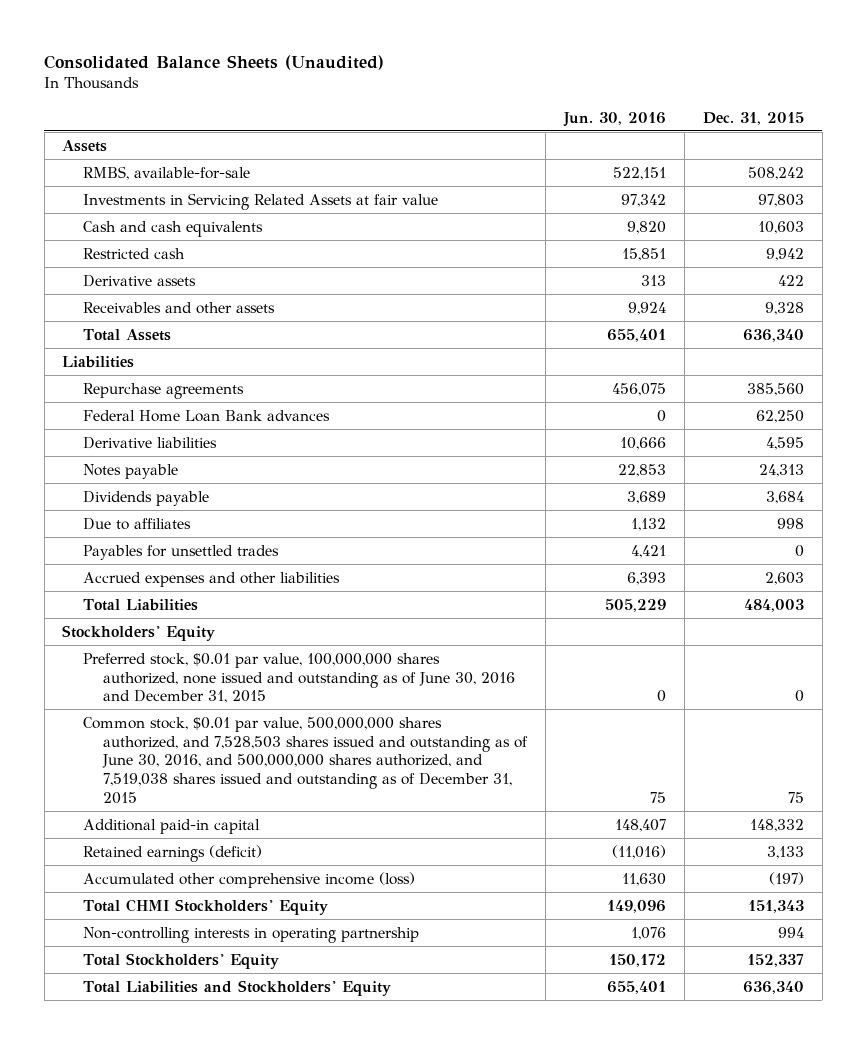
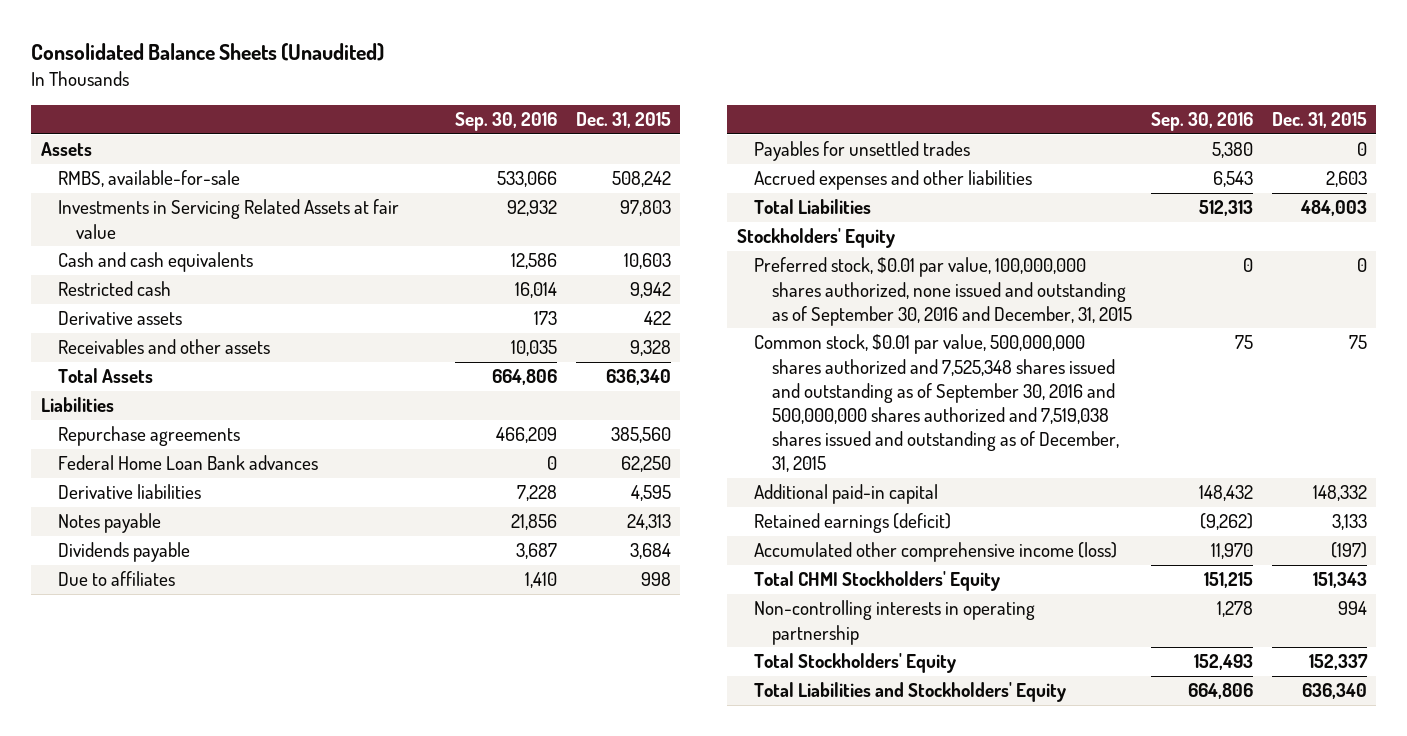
[562,111,666,127] Jun. 30, 2016 -> none
none -> [454,112,557,132] Sep. 30, 2016
[82,652,516,704] Preferred stock, $0.01 par value, 100,000,000 shares authorized, none issued and outstanding as of June 30, 2016 and December 31, 2015 -> [754,257,1132,326] Preferred stock, $0.01 par value, 100,000,000 shares authorized, none issued and outstanding as of September 30, 2016 and December, 31, 2015
[82,716,529,804] Common stock, $0.01 par value, 500,000,000 shares authorized, and 7,528,503 shares issued and outstanding as of June 30, 2016, and 500,000,000 shares authorized, and 7,519,038 shares issued and outstanding as of December 31, 2015 -> [754,334,1119,472] Common stock, $0.01 par value, 500,000,000 shares authorized and 7,525,348 shares issued and outstanding as of September 30, 2016 and 500,000,000 shares authorized and 7,519,038 shares issued and outstanding as of December, 31, 2015

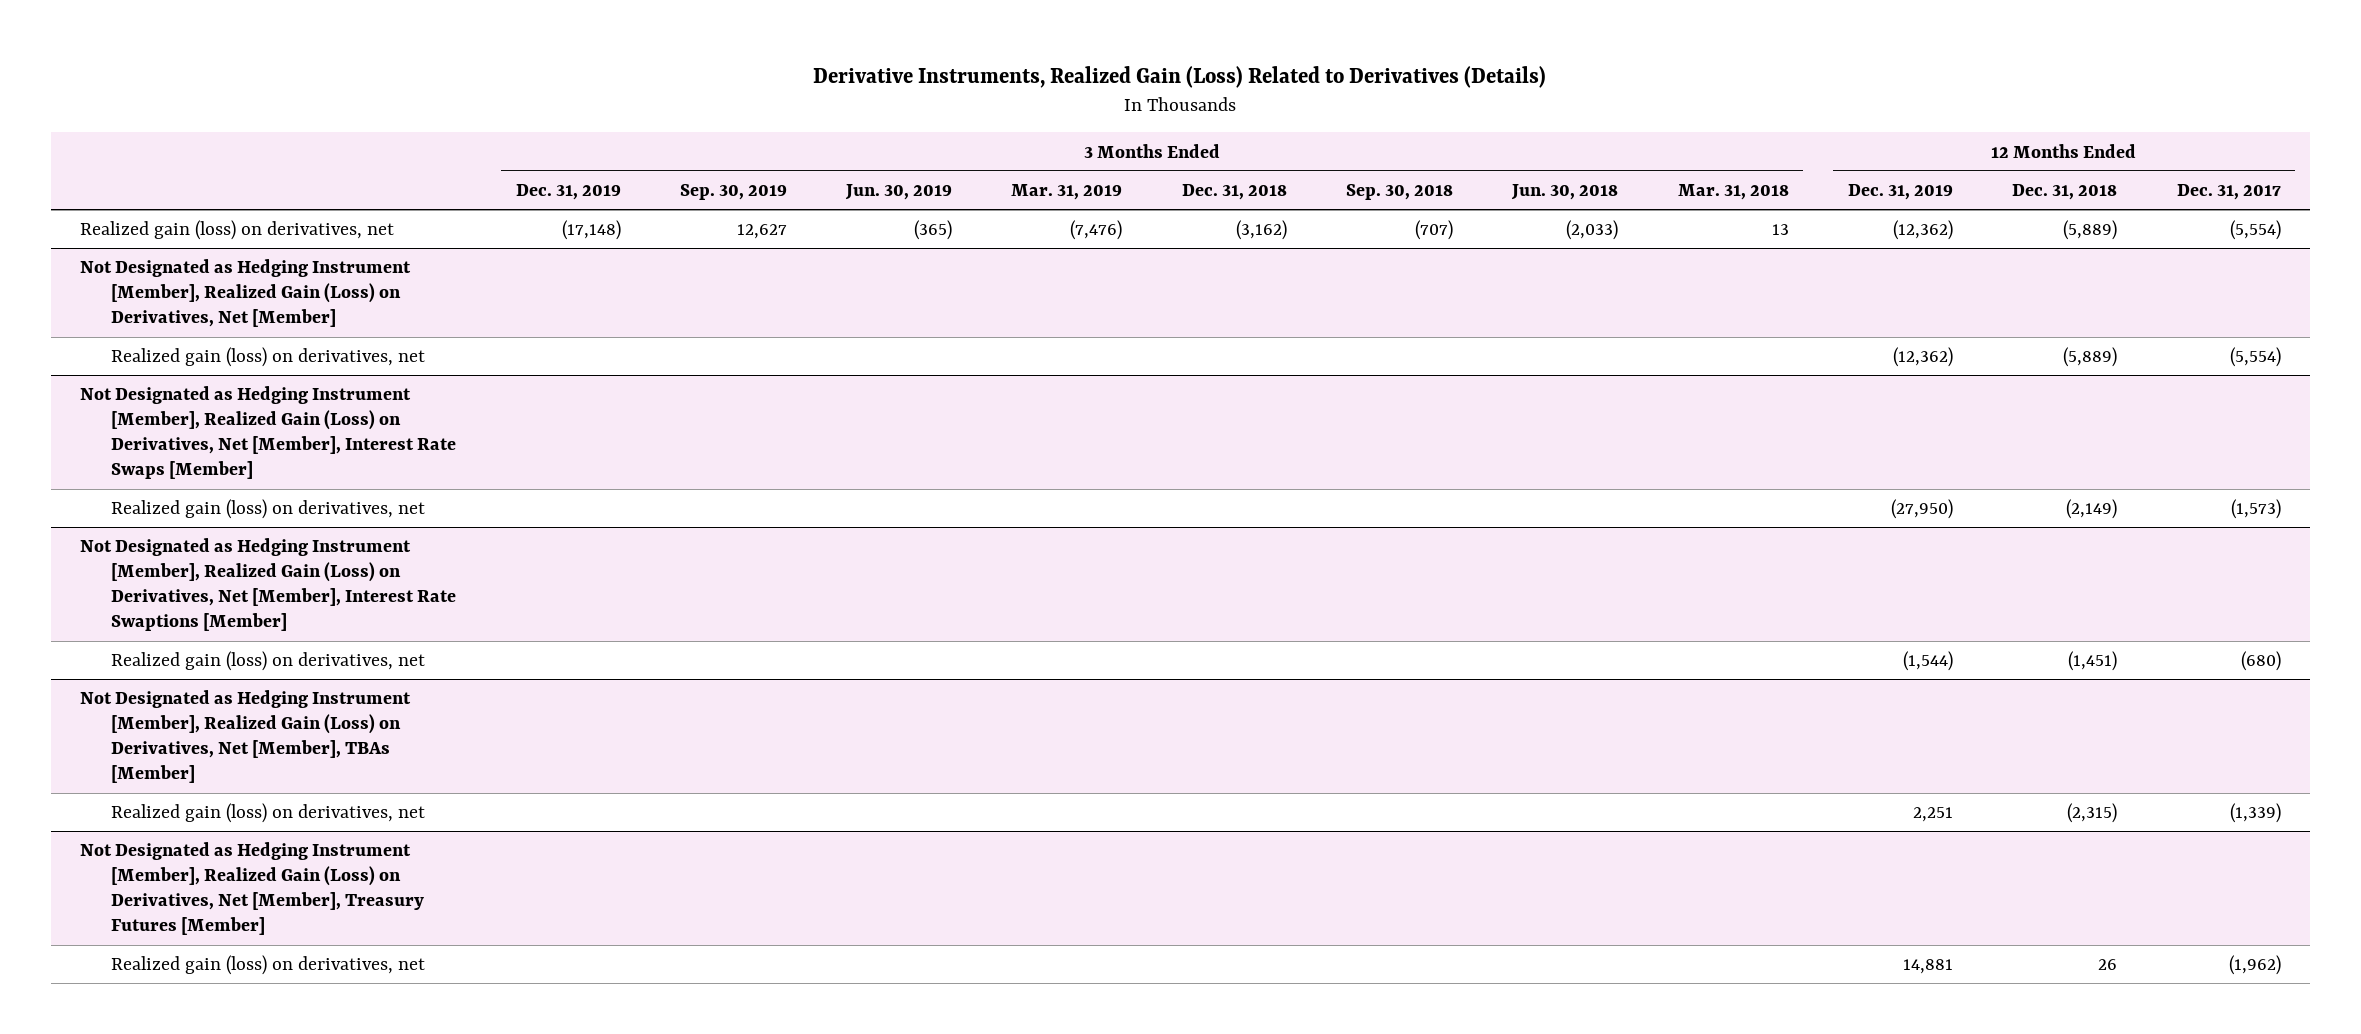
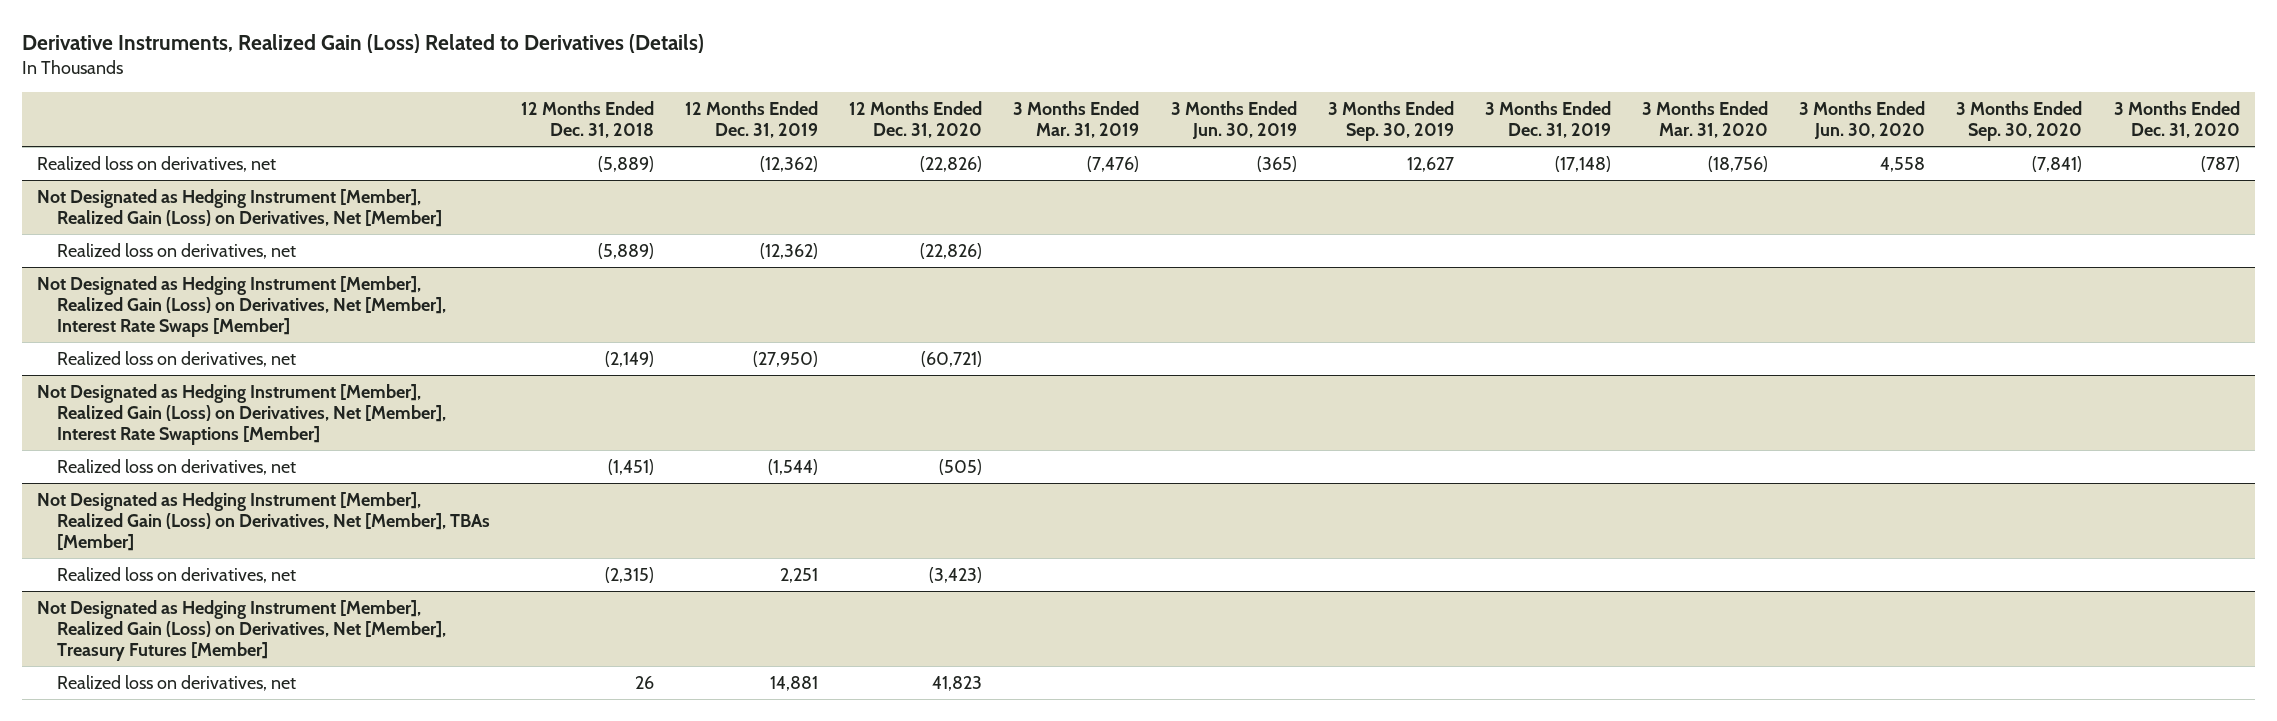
[1181,184,1287,201] Dec. 31, 2018 -> none
[1346,184,1454,201] Sep. 30, 2018 -> none
[1511,184,1619,201] Jun. 30, 2018 -> none
[1677,184,1789,201] Mar. 31, 2018 -> none
[2176,184,2281,201] Dec. 31, 2017 -> none
none -> [849,101,983,139] 12 Months Ended Dec. 31, 2020
none -> [1642,101,1769,139] 3 Months Ended Mar. 31, 2020
none -> [1799,101,1926,140] 3 Months Ended Jun. 30, 2020
none -> [1956,101,2083,142] 3 Months Ended Sep. 30, 2020
none -> [2113,101,2240,139] 3 Months Ended Dec. 31, 2020
[80,220,395,241] Realized gain (loss) on derivatives, net -> [37,155,277,172] Realized loss on derivatives, net
[111,347,426,368] Realized gain (loss) on derivatives, net -> [56,242,296,259] Realized loss on derivatives, net
[111,499,426,520] Realized gain (loss) on derivatives, net -> [56,350,296,367] Realized loss on derivatives, net
[111,651,426,672] Realized gain (loss) on derivatives, net -> [56,458,296,475] Realized loss on derivatives, net
[111,803,426,824] Realized gain (loss) on derivatives, net -> [56,566,296,583] Realized loss on derivatives, net
[111,955,426,976] Realized gain (loss) on derivatives, net -> [56,674,296,691] Realized loss on derivatives, net

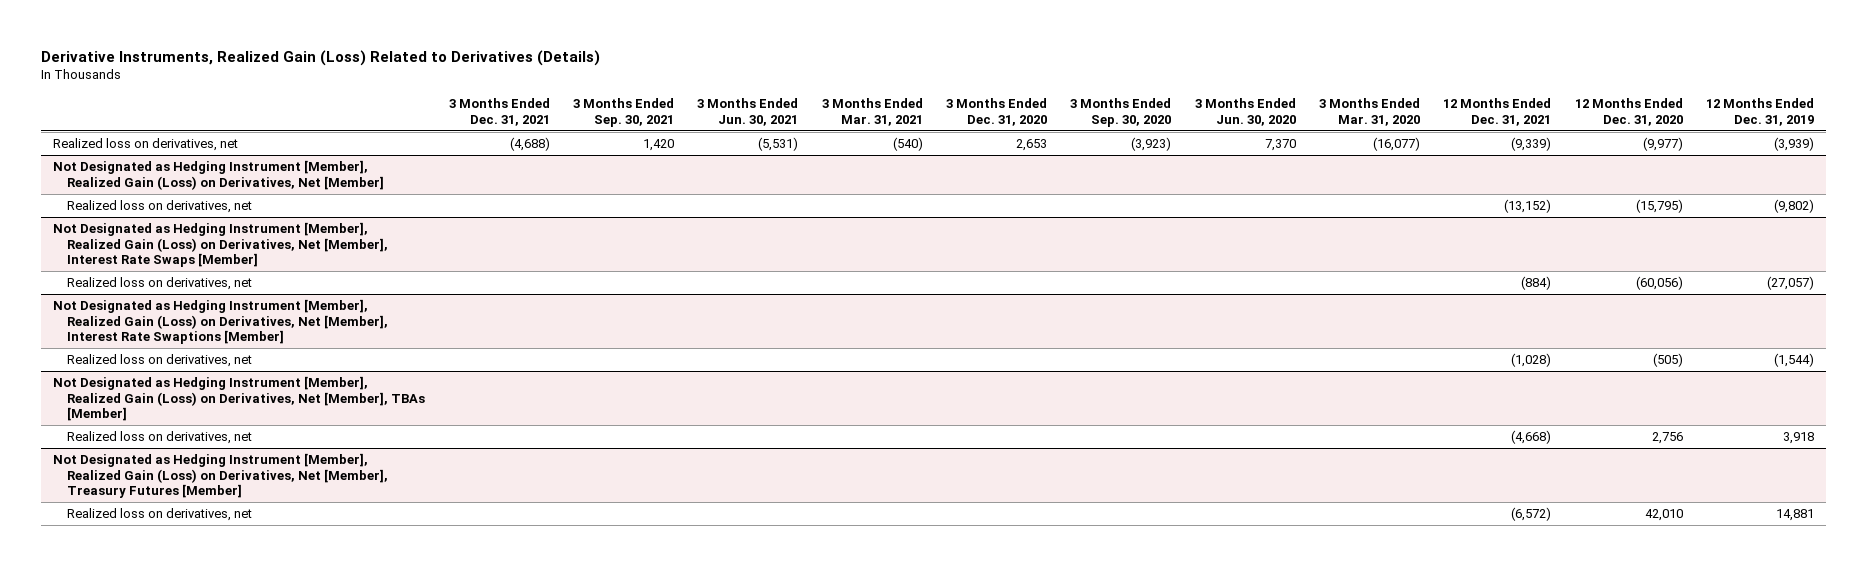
[520,101,654,139] 12 Months Ended Dec. 31, 2018 -> none
[1013,101,1140,139] 3 Months Ended Mar. 31, 2019 -> none
[1170,101,1297,140] 3 Months Ended Jun. 30, 2019 -> none
[1327,101,1454,142] 3 Months Ended Sep. 30, 2019 -> none
[1484,101,1611,139] 3 Months Ended Dec. 31, 2019 -> none
none -> [448,98,550,126] 3 Months Ended Dec. 31, 2021
none -> [572,98,674,127] 3 Months Ended Sep. 30, 2021
none -> [697,98,799,126] 3 Months Ended Jun. 30, 2021
none -> [821,98,923,126] 3 Months Ended Mar. 31, 2021
none -> [1443,98,1552,126] 12 Months Ended Dec. 31, 2021
[760,155,819,172] (12,362) -> [1774,137,1815,152] (3,939)
[920,155,983,172] (22,826) -> [1642,137,1683,152] (9,977)
[1708,155,1769,172] (18,756) -> [1373,137,1421,152] (16,077)
[1880,156,1926,172] 4,558 -> [1264,139,1296,152] 7,370
[2032,155,2083,172] (7,841) -> [1131,137,1172,152] (3,923)
[2200,155,2240,172] (787) -> [1016,139,1048,152] 2,653
[760,242,819,259] (12,362) -> [1774,199,1815,214] (9,802)
[920,242,983,259] (22,826) -> [1635,199,1683,214] (15,795)
[753,350,819,367] (27,950) -> [1767,276,1815,291] (27,057)
[921,350,983,367] (60,721) -> [1635,276,1683,291] (60,056)
[780,567,819,583] 2,251 -> [1783,432,1815,445] 3,918
[929,566,983,583] (3,423) -> [1651,432,1683,445] 2,756
[932,675,983,691] 41,823 -> [1644,509,1683,522] 42,010

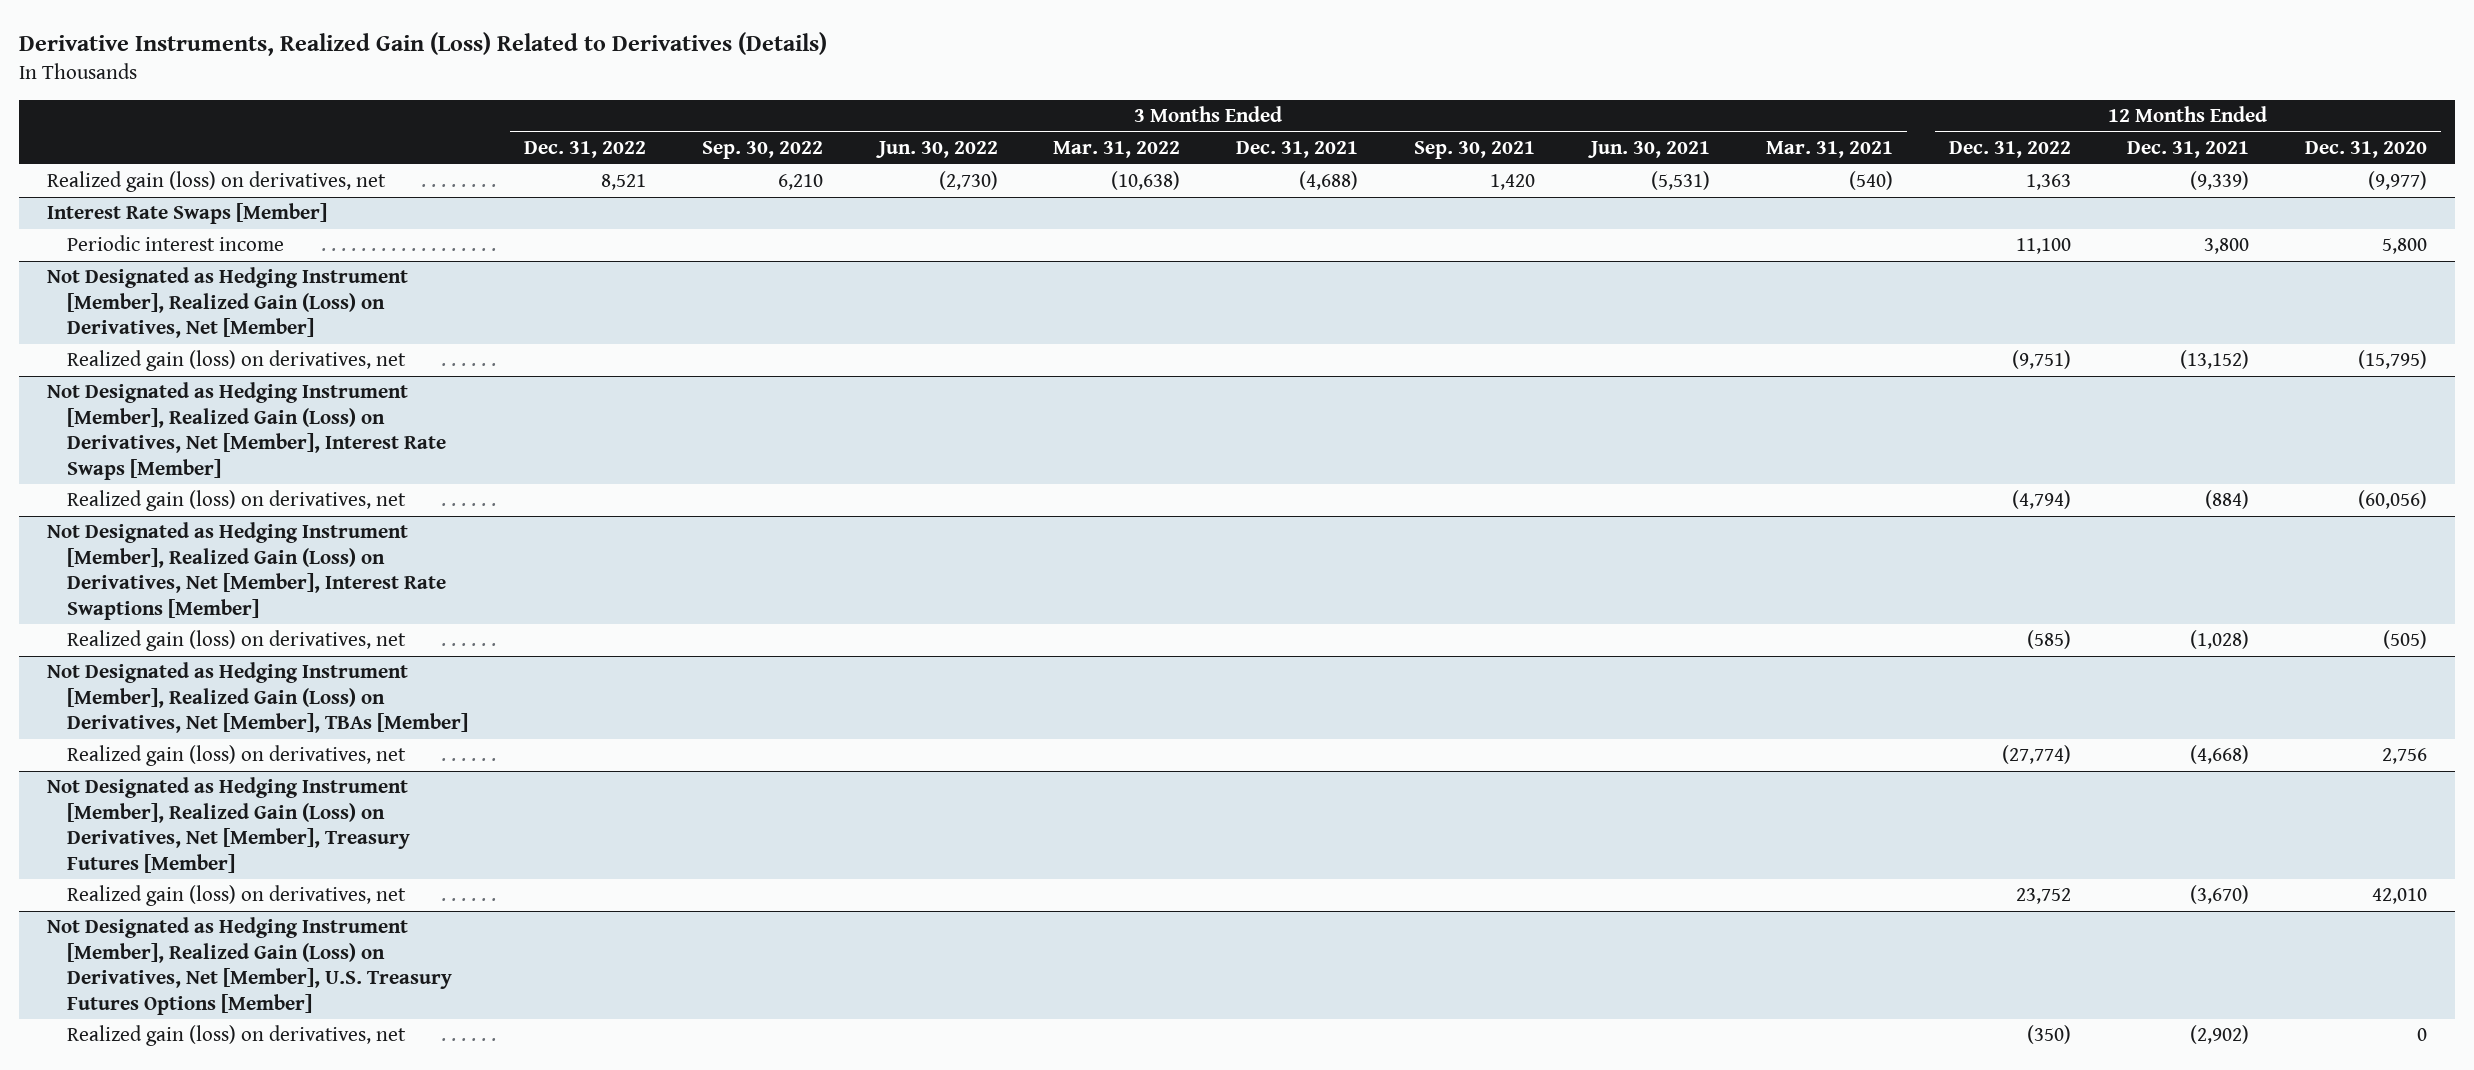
[946,98,1048,126] 3 Months Ended Dec. 31, 2020 -> none
[1070,98,1172,127] 3 Months Ended Sep. 30, 2020 -> none
[1194,98,1296,126] 3 Months Ended Jun. 30, 2020 -> none
[1319,98,1421,126] 3 Months Ended Mar. 31, 2020 -> none
[1706,98,1815,126] 12 Months Ended Dec. 31, 2019 -> none
none -> [523,140,646,158] Dec. 31, 2022
none -> [701,140,823,159] Sep. 30, 2022
none -> [875,140,998,158] Jun. 30, 2022
none -> [1053,140,1181,158] Mar. 31, 2022
none -> [1948,140,2071,158] Dec. 31, 2022
[53,138,239,152] Realized loss on derivatives, net -> [47,171,387,193] Realized gain (loss) on derivatives, net
none -> [47,203,328,225] Interest Rate Swaps [Member]
none -> [67,235,285,252] Periodic interest income
[67,200,253,214] Realized loss on derivatives, net -> [67,350,407,372] Realized gain (loss) on derivatives, net
[67,277,253,291] Realized loss on derivatives, net -> [67,490,407,512] Realized gain (loss) on derivatives, net
[67,354,253,368] Realized loss on derivatives, net -> [67,630,407,652] Realized gain (loss) on derivatives, net
[67,431,253,445] Realized loss on derivatives, net -> [67,745,407,767] Realized gain (loss) on derivatives, net
[67,508,253,522] Realized loss on derivatives, net -> [67,885,407,907] Realized gain (loss) on derivatives, net
[1511,507,1552,522] (6,572) -> [2189,885,2249,905] (3,670)
none -> [47,917,453,1015] Not Designated as Hedging Instrument [Member], Realized Gain (Loss) on Derivatives, Net [Member], U.S. Treasury Futures Options [Member]
none -> [67,1025,407,1047] Realized gain (loss) on derivatives, net

